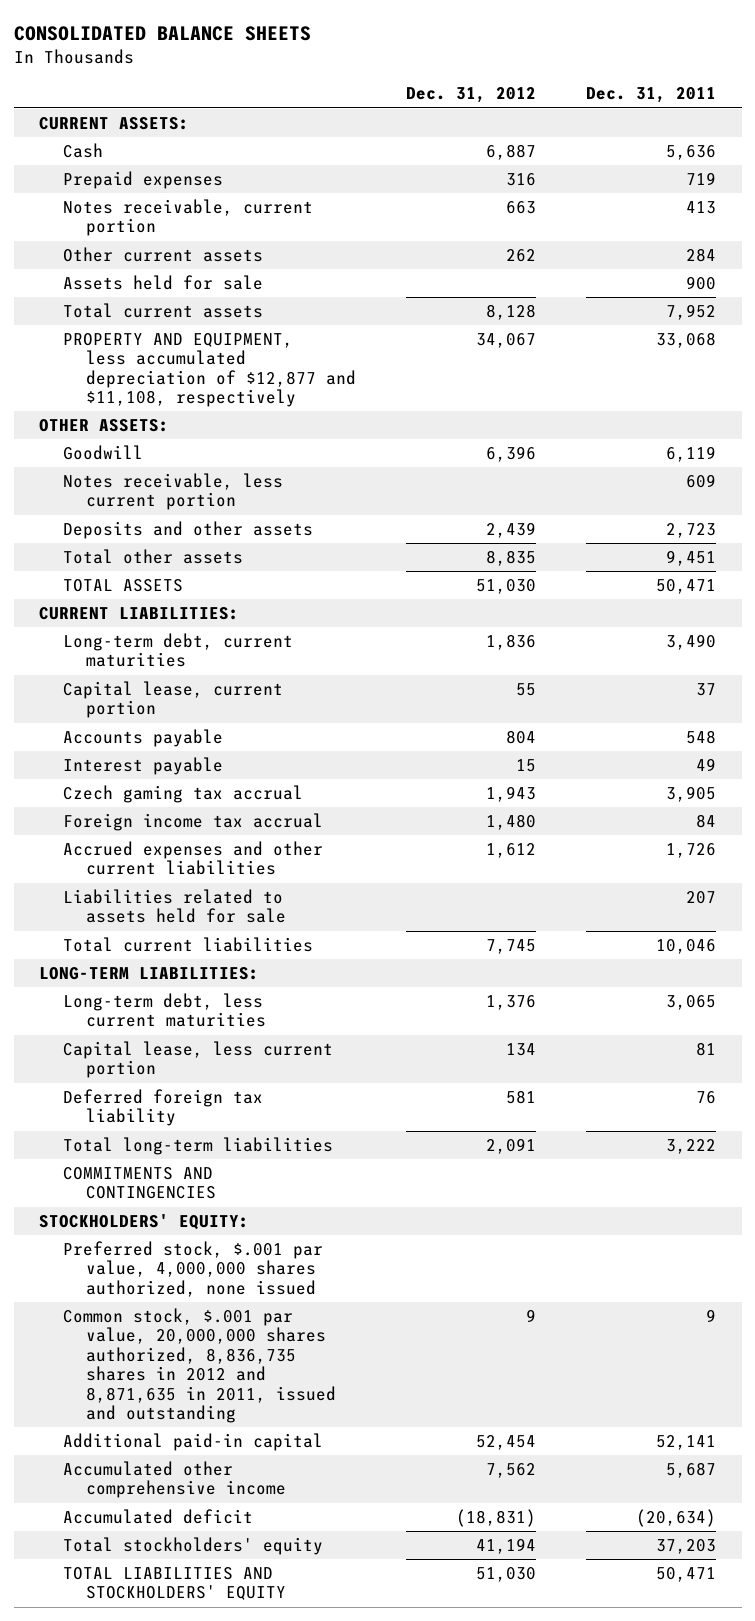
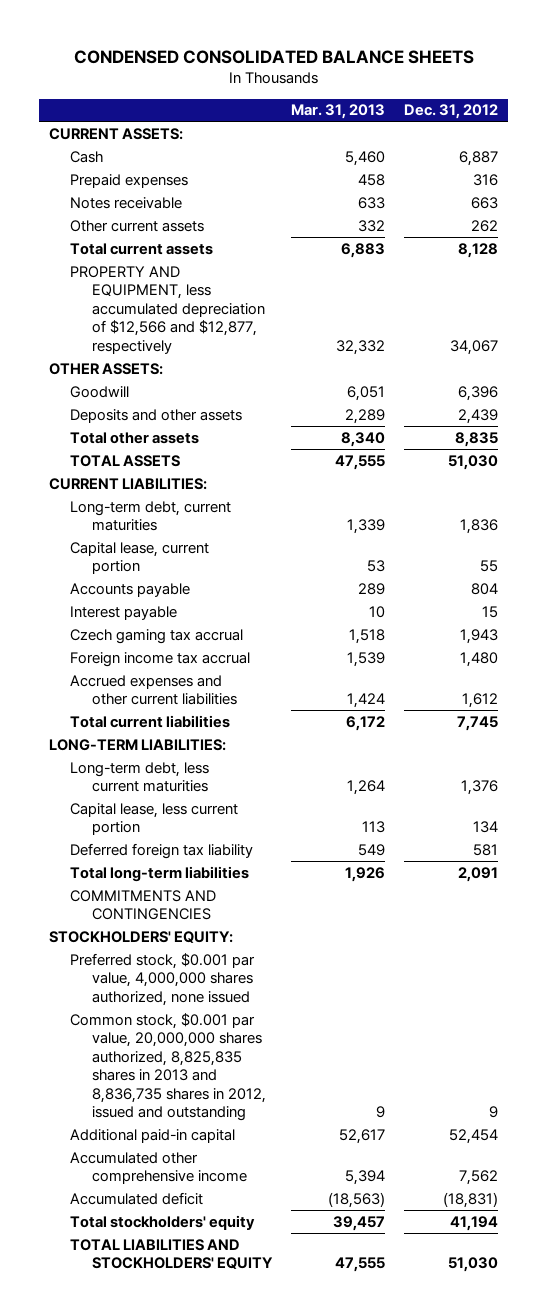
[13,25,311,41] CONSOLIDATED BALANCE SHEETS -> [73,49,474,64] CONDENSED CONSOLIDATED BALANCE SHEETS
[586,87,717,104] Dec. 31, 2011 -> none
none -> [291,104,386,120] Mar. 31, 2013
[62,198,313,237] Notes receivable, current portion -> [70,196,183,209] Notes receivable
[62,274,263,290] Assets held for sale -> none
[62,332,357,408] PROPERTY AND EQUIPMENT, less accumulated depreciation of $12,877 and $11,108, respectively -> [70,265,265,354] PROPERTY AND EQUIPMENT, less accumulated depreciation of $12,566 and $12,877, respectively
[62,472,283,511] Notes receivable, less current portion -> none
[62,888,287,924] Liabilities related to assets held for sale -> none
[62,1240,323,1297] Preferred stock, $.001 par value, 4,000,000 shares authorized, none issued -> [70,952,256,1006] Preferred stock, $0.001 par value, 4,000,000 shares authorized, none issued
[62,1307,337,1423] Common stock, $.001 par value, 20,000,000 shares authorized, 8,836,735 shares in 2012 and 8,871,635 in 2011, issued and outstanding -> [70,1012,266,1122] Common stock, $0.001 par value, 20,000,000 shares authorized, 8,825,835 shares in 2013 and 8,836,735 shares in 2012, issued and outstanding

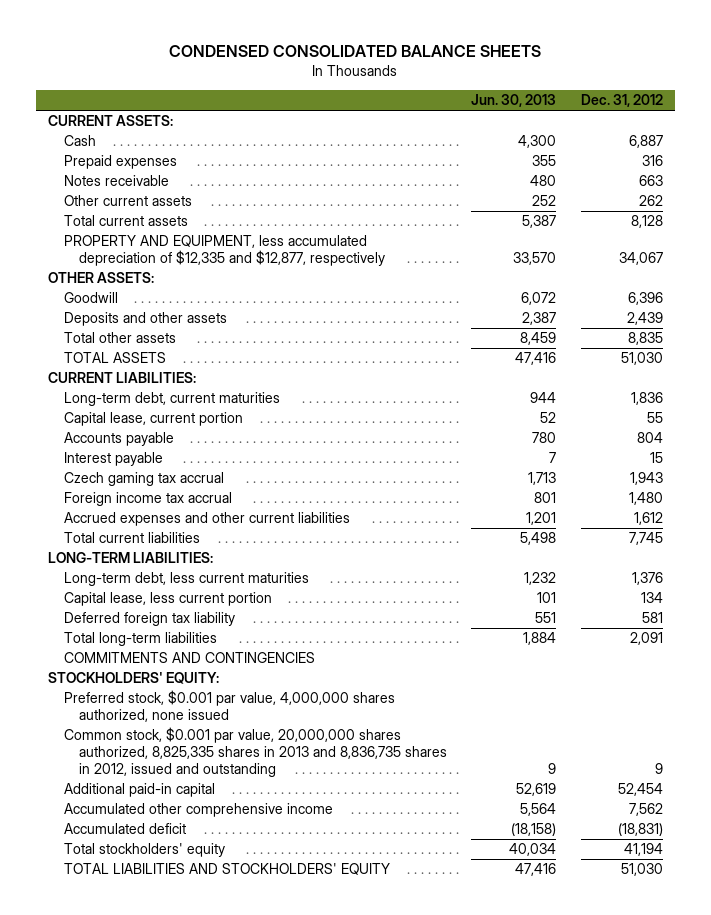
[291,104,386,120] Mar. 31, 2013 -> none
none -> [471,94,557,108] Jun. 30, 2013
[70,265,265,354] PROPERTY AND EQUIPMENT, less accumulated depreciation of $12,566 and $12,877, respectively -> [63,235,386,267] PROPERTY AND EQUIPMENT, less accumulated depreciation of $12,335 and $12,877, respectively
[70,1012,266,1122] Common stock, $0.001 par value, 20,000,000 shares authorized, 8,825,835 shares in 2013 and 8,836,735 shares in 2012, issued and outstanding -> [63,727,448,778] Common stock, $0.001 par value, 20,000,000 shares authorized, 8,825,335 shares in 2013 and 8,836,735 shares in 2012, issued and outstanding

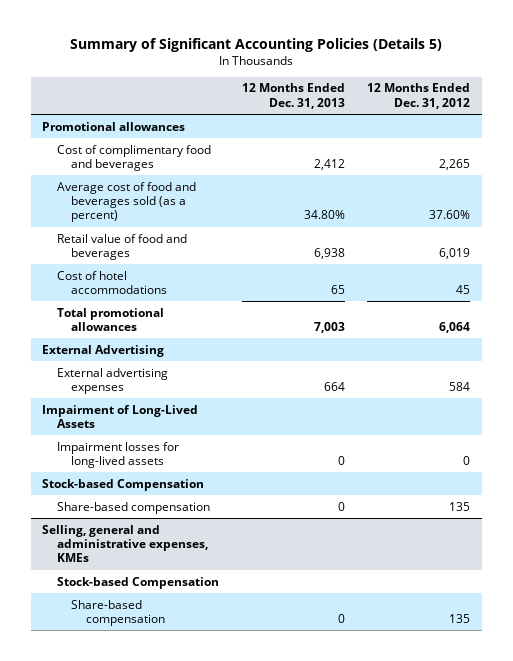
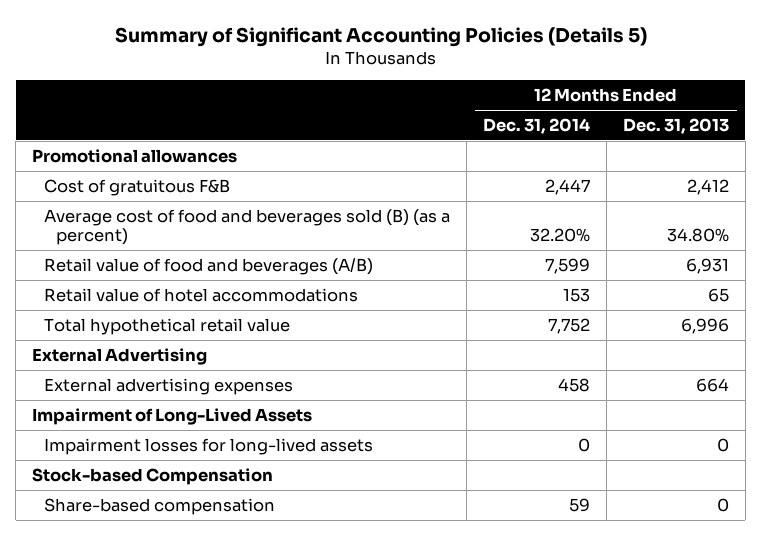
[367,83,471,109] 12 Months Ended Dec. 31, 2012 -> none
none -> [482,118,590,135] Dec. 31, 2014
[56,307,164,332] Total promotional allowances -> none
[56,144,211,172] Cost of complimentary food and beverages -> [44,178,231,196] Cost of gratuitous F&B
[56,181,196,223] Average cost of food and beverages sold (as a percent) -> [44,208,451,245] Average cost of food and beverages sold (B) (as a percent)
[56,233,187,261] Retail value of food and beverages -> [44,257,374,275] Retail value of food and beverages (A/B)
[313,248,345,260] 6,938 -> [685,257,729,274] 6,931
[56,270,168,295] Cost of hotel accommodations -> [44,287,359,302] Retail value of hotel accommodations
none -> [44,317,291,335] Total hypothetical retail value
[42,524,208,563] Selling, general and administrative expenses, KMEs -> none
[56,576,219,589] Stock-based Compensation -> none
[71,599,165,627] Share-based compensation -> none

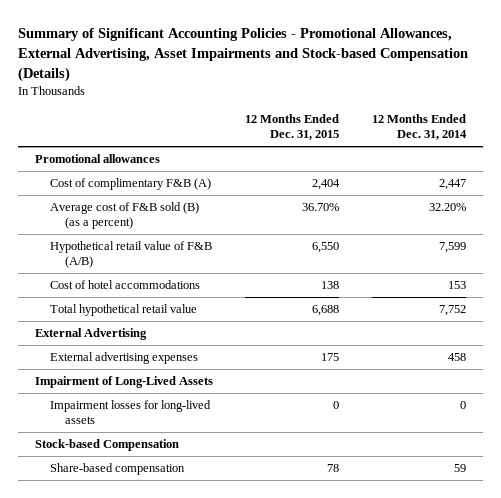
[114,26,647,47] Summary of Significant Accounting Policies (Details 5) -> [18,28,469,82] Summary of Significant Accounting Policies - Promotional Allowances, External Advertising, Asset Impairments and Stock-based Compensation (Details)
[622,118,729,135] Dec. 31, 2013 -> none
none -> [245,114,340,141] 12 Months Ended Dec. 31, 2015
[44,178,231,196] Cost of gratuitous F&B -> [49,178,211,191] Cost of complimentary F&B (A)
[44,208,451,245] Average cost of food and beverages sold (B) (as a percent) -> [49,202,199,230] Average cost of F&B sold (B) (as a percent)
[44,257,374,275] Retail value of food and beverages (A/B) -> [49,241,212,269] Hypothetical retail value of F&B (A/B)
[44,287,359,302] Retail value of hotel accommodations -> [49,280,200,290] Cost of hotel accommodations

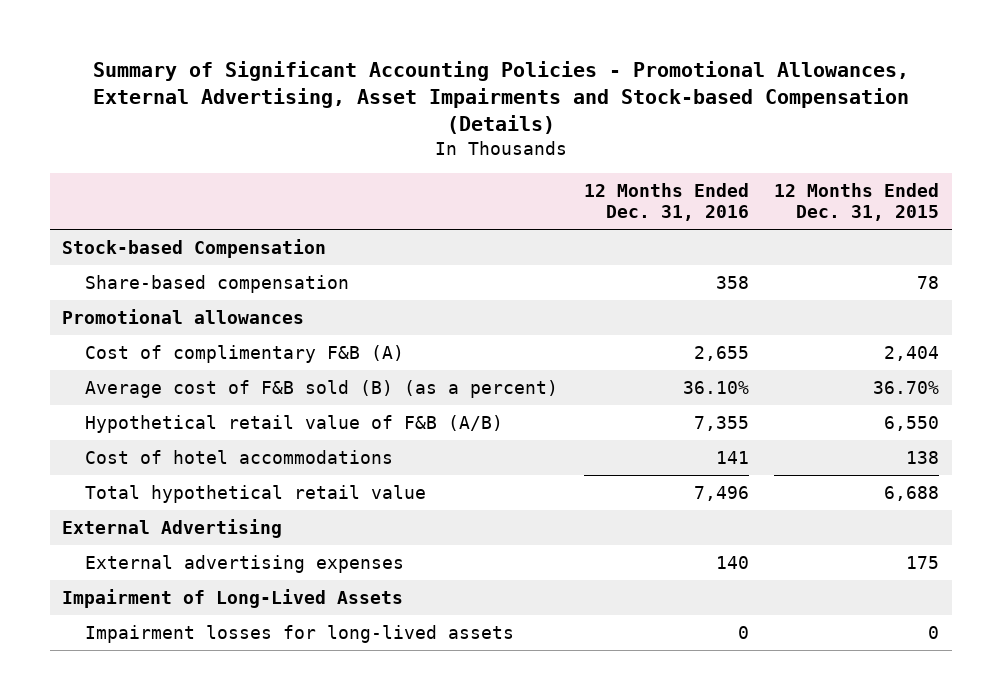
[372,114,468,141] 12 Months Ended Dec. 31, 2014 -> none
none -> [583,182,749,222] 12 Months Ended Dec. 31, 2016
[34,439,179,452] Stock-based Compensation -> [62,238,327,258] Stock-based Compensation
[49,463,185,476] Share-based compensation -> [85,274,350,293] Share-based compensation

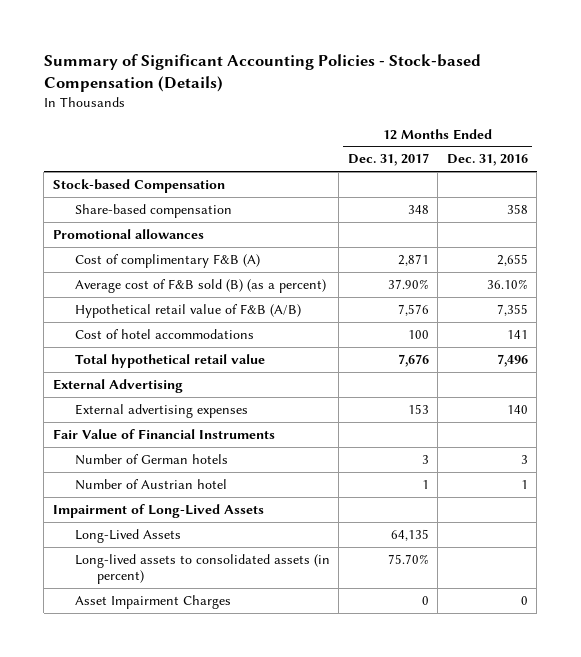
[92,60,909,135] Summary of Significant Accounting Policies - Promotional Allowances, External Advertising, Asset Impairments and Stock-based Compensation (Details) -> [43,53,481,93] Summary of Significant Accounting Policies - Stock-based Compensation (Details)
[774,182,940,222] 12 Months Ended Dec. 31, 2015 -> none
none -> [347,153,429,167] Dec. 31, 2017
none -> [52,428,275,439] Fair Value of Financial Instruments
none -> [74,453,228,465] Number of German hotels
none -> [74,478,227,490] Number of Austrian hotel
none -> [74,528,181,543] Long-Lived Assets
none -> [74,553,330,585] Long-lived assets to consolidated assets (in percent)
[85,624,515,643] Impairment losses for long-lived assets -> [74,594,231,609] Asset Impairment Charges

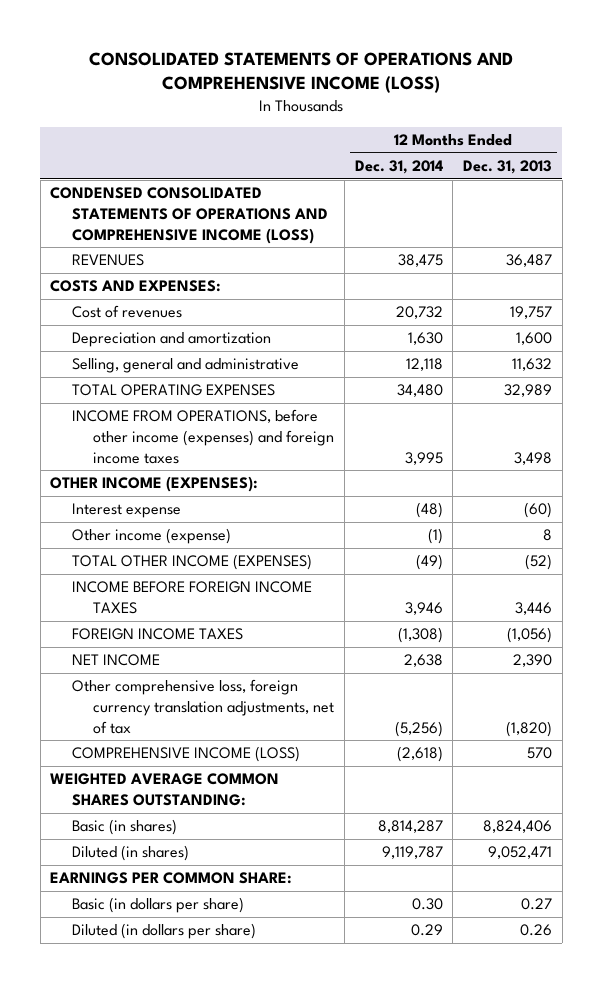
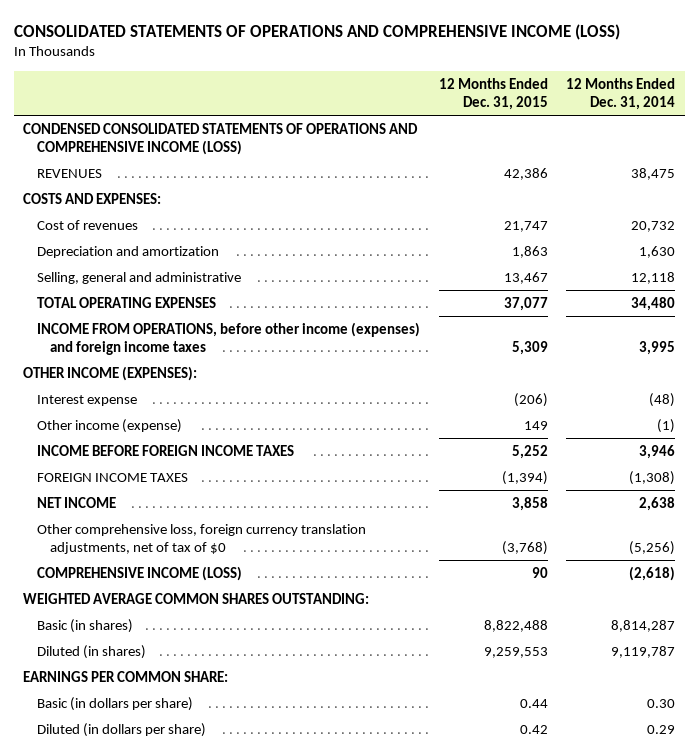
[463,160,553,175] Dec. 31, 2013 -> none
none -> [438,77,548,111] 12 Months Ended Dec. 31, 2015
[71,554,312,571] TOTAL OTHER INCOME (EXPENSES) -> none
[71,679,335,734] Other comprehensive loss, foreign currency translation adjustments, net of tax -> [36,523,366,555] Other comprehensive loss, foreign currency translation adjustments, net of tax of $0

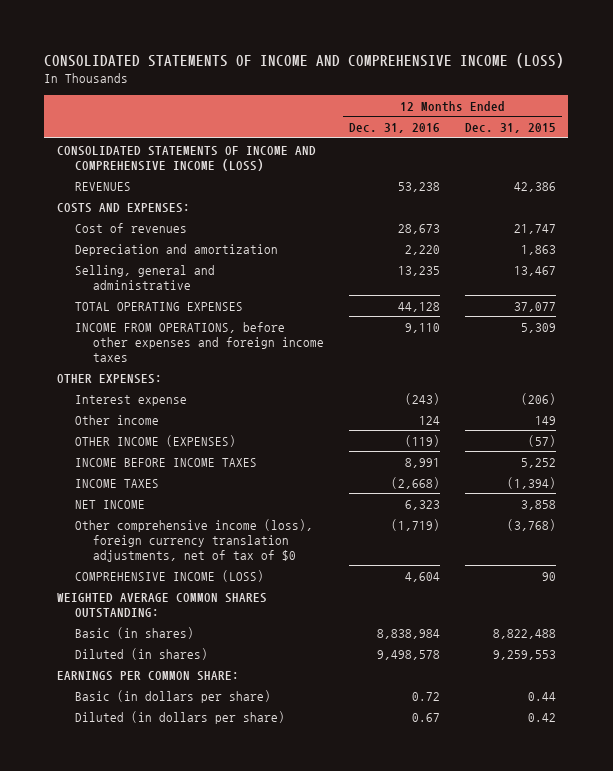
[13,23,620,40] CONSOLIDATED STATEMENTS OF OPERATIONS AND COMPREHENSIVE INCOME (LOSS) -> [44,52,565,68] CONSOLIDATED STATEMENTS OF INCOME AND COMPREHENSIVE INCOME (LOSS)
[566,77,676,111] 12 Months Ended Dec. 31, 2014 -> none
none -> [349,123,441,134] Dec. 31, 2016
[23,122,419,156] CONDENSED CONSOLIDATED STATEMENTS OF OPERATIONS AND COMPREHENSIVE INCOME (LOSS) -> [56,145,316,171] CONSOLIDATED STATEMENTS OF INCOME AND COMPREHENSIVE INCOME (LOSS)
[36,321,420,356] INCOME FROM OPERATIONS, before other income (expenses) and foreign income taxes -> [75,321,325,362] INCOME FROM OPERATIONS, before other expenses and foreign income taxes
[23,365,198,381] OTHER INCOME (EXPENSES): -> [56,373,162,384] OTHER EXPENSES:
[36,418,182,433] Other income (expense) -> [75,414,160,425] Other income
none -> [75,434,237,447] OTHER INCOME (EXPENSES)
[36,444,294,456] INCOME BEFORE FOREIGN INCOME TAXES -> [75,457,258,467] INCOME BEFORE INCOME TAXES
[36,472,188,482] FOREIGN INCOME TAXES -> [75,478,160,488] INCOME TAXES
[36,523,366,555] Other comprehensive loss, foreign currency translation adjustments, net of tax of $0 -> [75,518,314,562] Other comprehensive income (loss), foreign currency translation adjustments, net of tax of $0

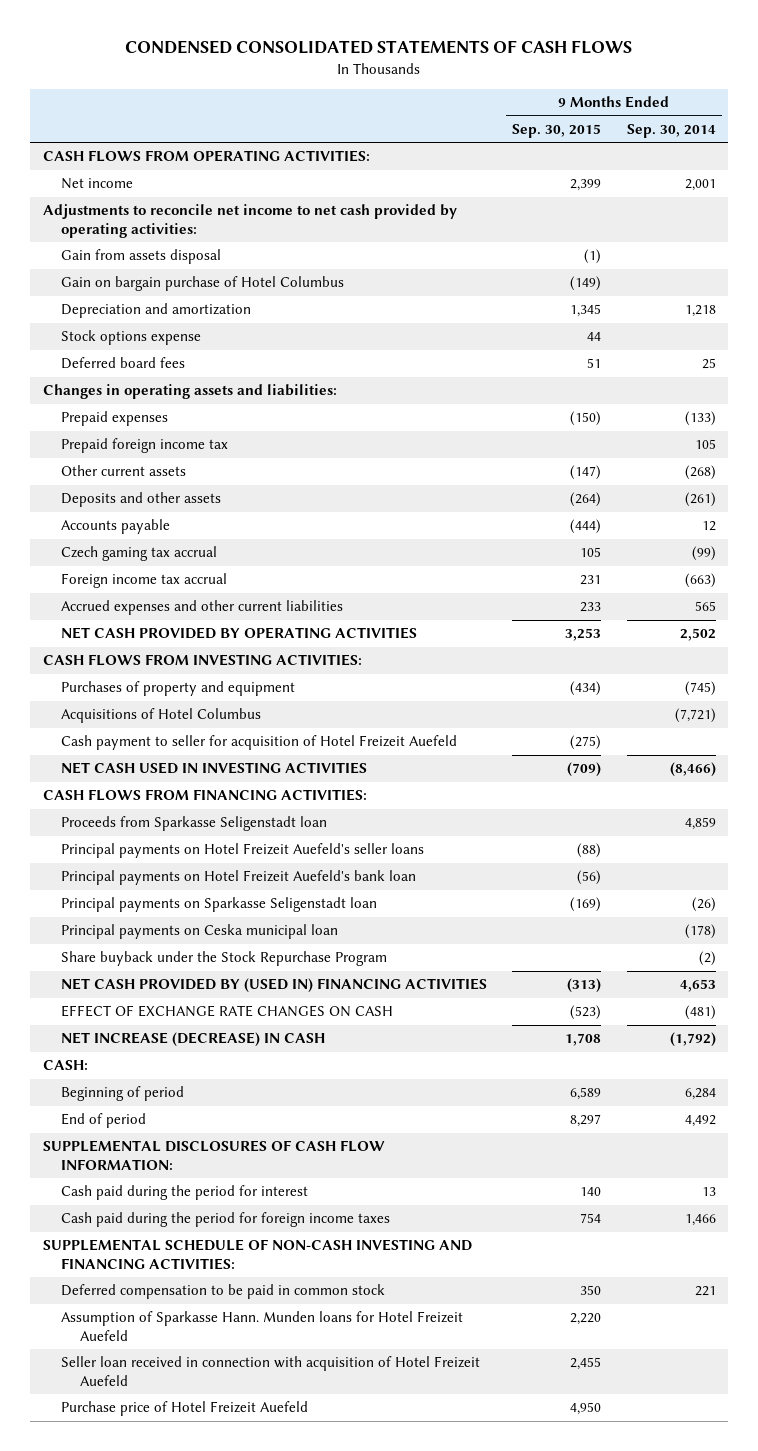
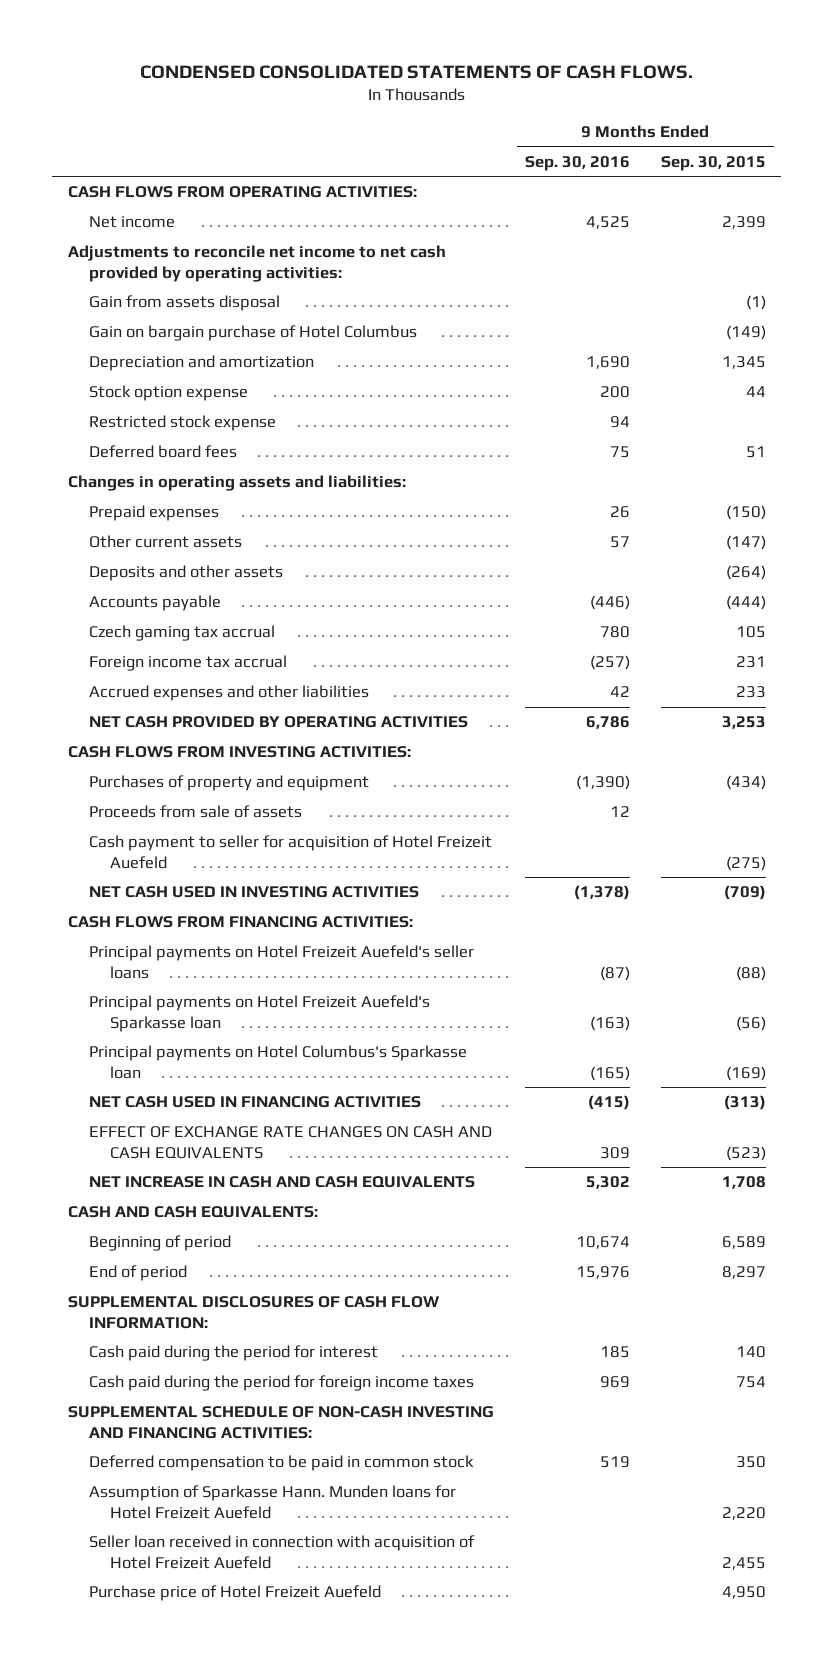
[125,40,633,55] CONDENSED CONSOLIDATED STATEMENTS OF CASH FLOWS -> [139,64,693,79] CONDENSED CONSOLIDATED STATEMENTS OF CASH FLOWS.
[626,123,716,138] Sep. 30, 2014 -> none
none -> [524,155,630,171] Sep. 30, 2016
[61,330,202,346] Stock options expense -> [88,385,248,402] Stock option expense
none -> [88,415,276,432] Restricted stock expense
[61,438,229,454] Prepaid foreign income tax -> none
[61,600,344,616] Accrued expenses and other current liabilities -> [88,685,369,702] Accrued expenses and other liabilities
[61,708,262,724] Acquisitions of Hotel Columbus -> none
none -> [88,805,302,819] Proceeds from sale of assets
[61,816,328,832] Proceeds from Sparkasse Seligenstadt loan -> none
[61,924,339,940] Principal payments on Ceska municipal loan -> none
[61,951,388,967] Share buyback under the Stock Repurchase Program -> none
[61,870,417,886] Principal payments on Hotel Freizeit Auefeld's bank loan -> [88,995,430,1032] Principal payments on Hotel Freizeit Auefeld's Sparkasse loan
[61,897,378,913] Principal payments on Sparkasse Seligenstadt loan -> [88,1045,467,1079] Principal payments on Hotel Columbus's Sparkasse loan
[61,978,488,994] NET CASH PROVIDED BY (USED IN) FINANCING ACTIVITIES -> [88,1096,421,1109] NET CASH USED IN FINANCING ACTIVITIES
[61,1005,394,1018] EFFECT OF EXCHANGE RATE CHANGES ON CASH -> [88,1126,492,1159] EFFECT OF EXCHANGE RATE CHANGES ON CASH AND CASH EQUIVALENTS
[61,1032,326,1048] NET INCREASE (DECREASE) IN CASH -> [88,1176,475,1189] NET INCREASE IN CASH AND CASH EQUIVALENTS
[42,1060,88,1071] CASH: -> [67,1206,318,1219] CASH AND CASH EQUIVALENTS:

